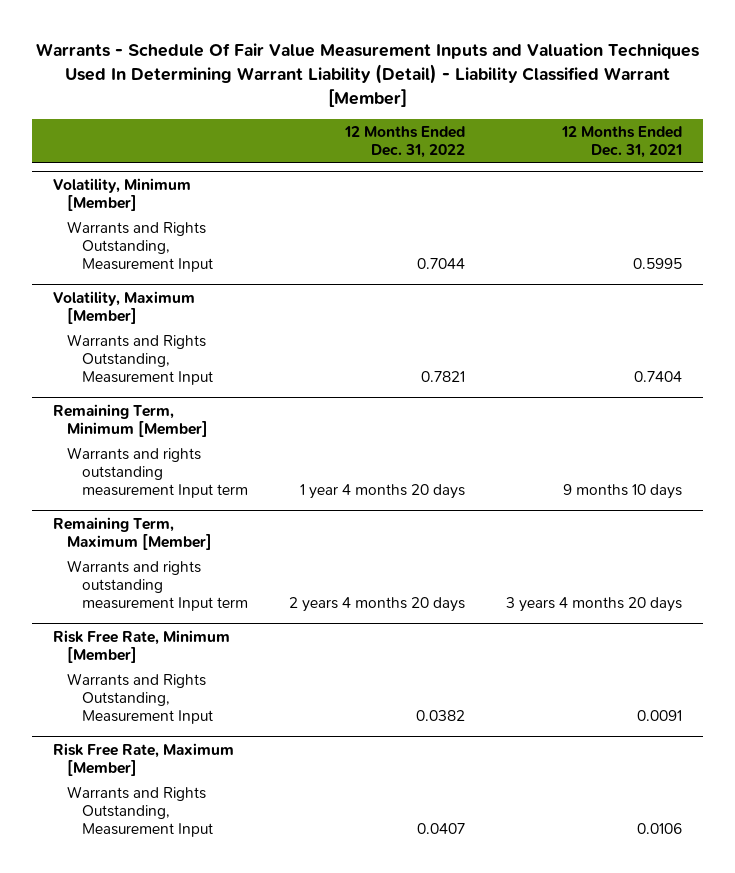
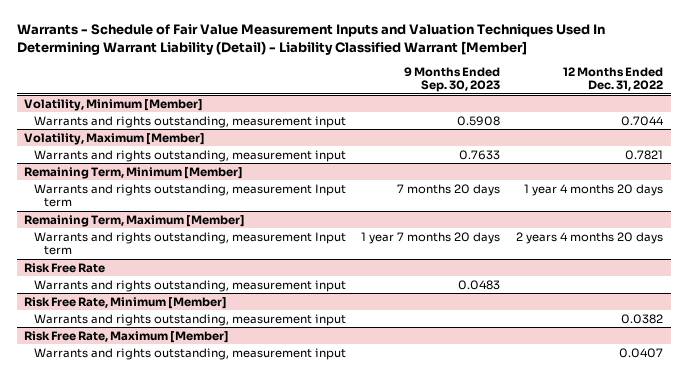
[35,43,699,107] Warrants - Schedule Of Fair Value Measurement Inputs and Valuation Techniques Used In Determining Warrant Liability (Detail) - Liability Classified Warrant [Member] -> [16,24,605,55] Warrants - Schedule of Fair Value Measurement Inputs and Valuation Techniques Used In Determining Warrant Liability (Detail) - Liability Classified Warrant [Member]
[561,126,683,158] 12 Months Ended Dec. 31, 2021 -> none
none -> [404,66,501,93] 9 Months Ended Sep. 30, 2023
[67,220,213,272] Warrants and Rights Outstanding, Measurement Input -> [33,115,346,128] Warrants and rights outstanding, measurement input
[67,333,213,385] Warrants and Rights Outstanding, Measurement Input -> [33,149,346,162] Warrants and rights outstanding, measurement input
[67,446,248,498] Warrants and rights outstanding measurement Input term -> [33,183,346,208] Warrants and rights outstanding, measurement Input term
[67,559,248,611] Warrants and rights outstanding measurement Input term -> [33,231,346,256] Warrants and rights outstanding, measurement Input term
none -> [24,262,106,273] Risk Free Rate
none -> [33,279,346,292] Warrants and rights outstanding, measurement input
[67,672,213,724] Warrants and Rights Outstanding, Measurement Input -> [33,313,346,326] Warrants and rights outstanding, measurement input
[67,785,213,837] Warrants and Rights Outstanding, Measurement Input -> [33,347,346,360] Warrants and rights outstanding, measurement input

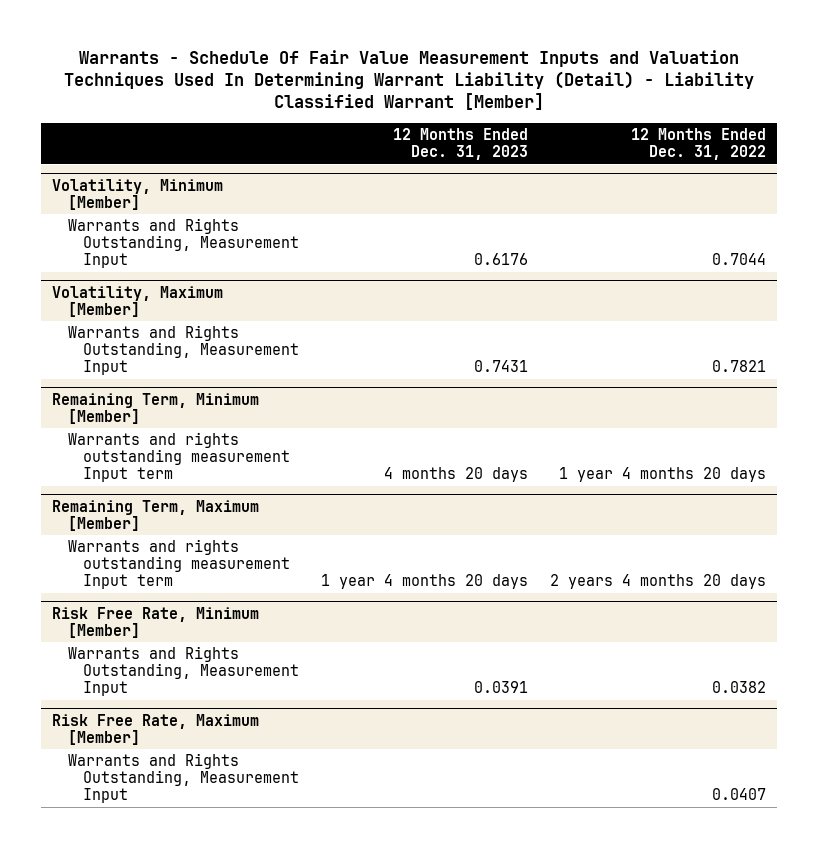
[16,24,605,55] Warrants - Schedule of Fair Value Measurement Inputs and Valuation Techniques Used In Determining Warrant Liability (Detail) - Liability Classified Warrant [Member] -> [64,49,755,111] Warrants - Schedule Of Fair Value Measurement Inputs and Valuation Techniques Used In Determining Warrant Liability (Detail) - Liability Classified Warrant [Member]
[404,66,501,93] 9 Months Ended Sep. 30, 2023 -> none
none -> [393,128,529,161] 12 Months Ended Dec. 31, 2023
[33,115,346,128] Warrants and rights outstanding, measurement input -> [67,218,300,269] Warrants and Rights Outstanding, Measurement Input
[33,149,346,162] Warrants and rights outstanding, measurement input -> [67,325,300,376] Warrants and Rights Outstanding, Measurement Input
[33,183,346,208] Warrants and rights outstanding, measurement Input term -> [67,432,291,483] Warrants and rights outstanding measurement Input term
[24,262,106,273] Risk Free Rate -> none
[33,279,346,292] Warrants and rights outstanding, measurement input -> none
[33,231,346,256] Warrants and rights outstanding, measurement Input term -> [67,539,291,590] Warrants and rights outstanding measurement Input term
[33,313,346,326] Warrants and rights outstanding, measurement input -> [67,646,300,697] Warrants and Rights Outstanding, Measurement Input
[33,347,346,360] Warrants and rights outstanding, measurement input -> [67,753,300,804] Warrants and Rights Outstanding, Measurement Input

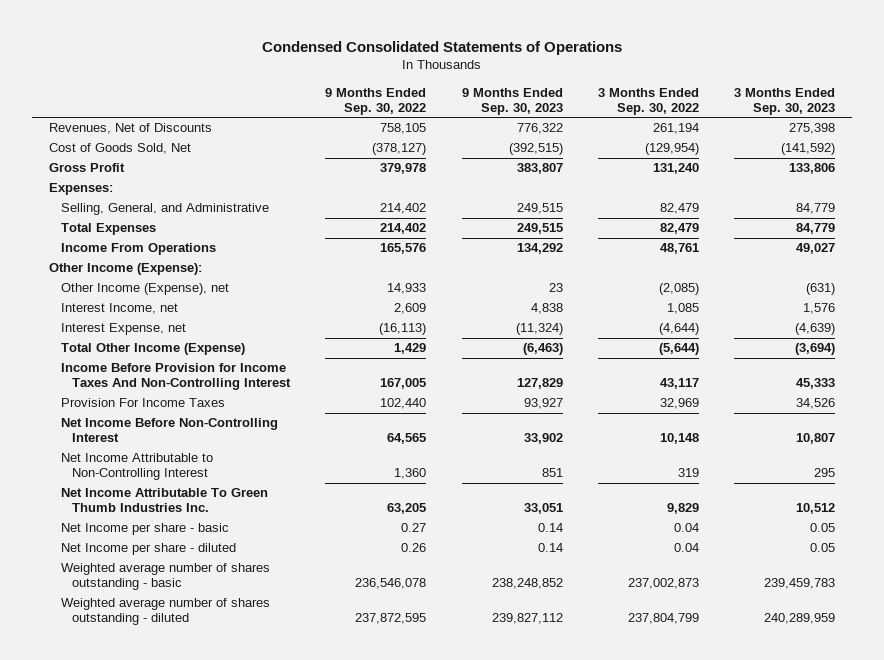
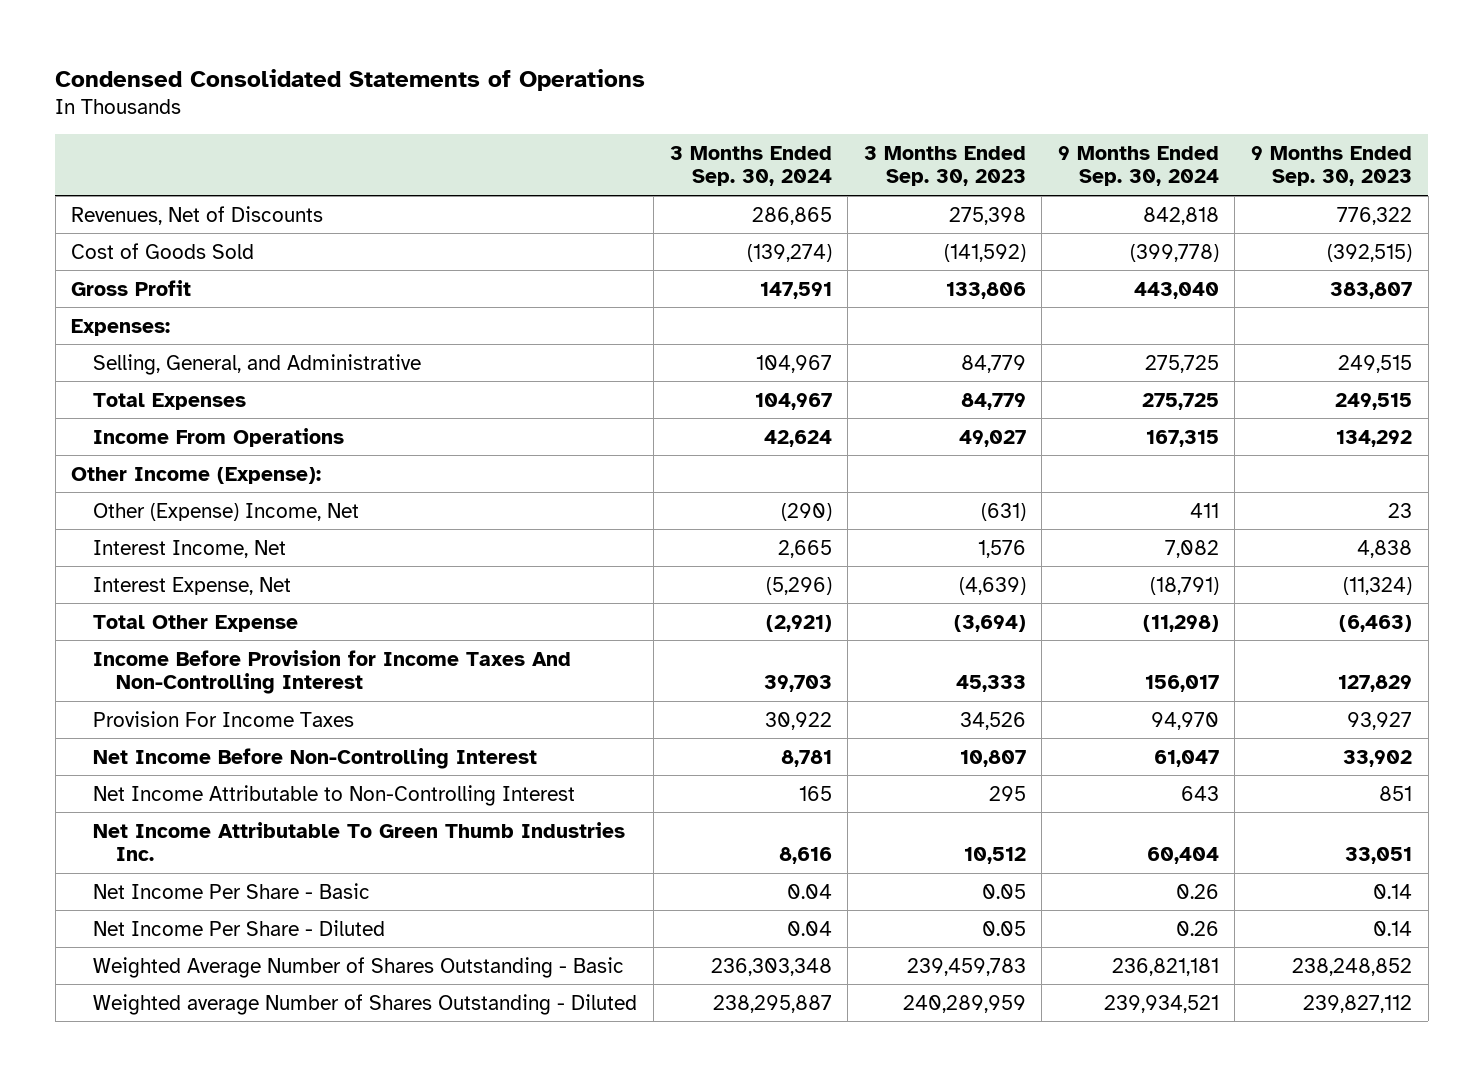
[325,87,427,115] 9 Months Ended Sep. 30, 2022 -> none
[597,87,699,115] 3 Months Ended Sep. 30, 2022 -> none
none -> [669,145,832,187] 3 Months Ended Sep. 30, 2024
none -> [1057,145,1219,187] 9 Months Ended Sep. 30, 2024
[49,143,192,155] Cost of Goods Sold, Net -> [71,242,255,259] Cost of Goods Sold
[60,283,229,296] Other Income (Expense), net -> [93,502,360,521] Other (Expense) Income, Net
[60,303,178,315] Interest Income, net -> [93,539,287,558] Interest Income, Net
[60,323,186,336] Interest Expense, net -> [93,576,292,595] Interest Expense, Net
[60,343,245,356] Total Other Income (Expense) -> [93,614,299,632] Total Other Expense
[60,523,229,536] Net Income per share - basic -> [93,882,371,899] Net Income Per Share - Basic
[60,543,236,556] Net Income per share - diluted -> [93,919,386,936] Net Income Per Share - Diluted
[60,563,270,591] Weighted average number of shares outstanding - basic -> [93,956,625,978] Weighted Average Number of Shares Outstanding - Basic
[60,598,270,626] Weighted average number of shares outstanding - diluted -> [93,993,638,1015] Weighted average Number of Shares Outstanding - Diluted

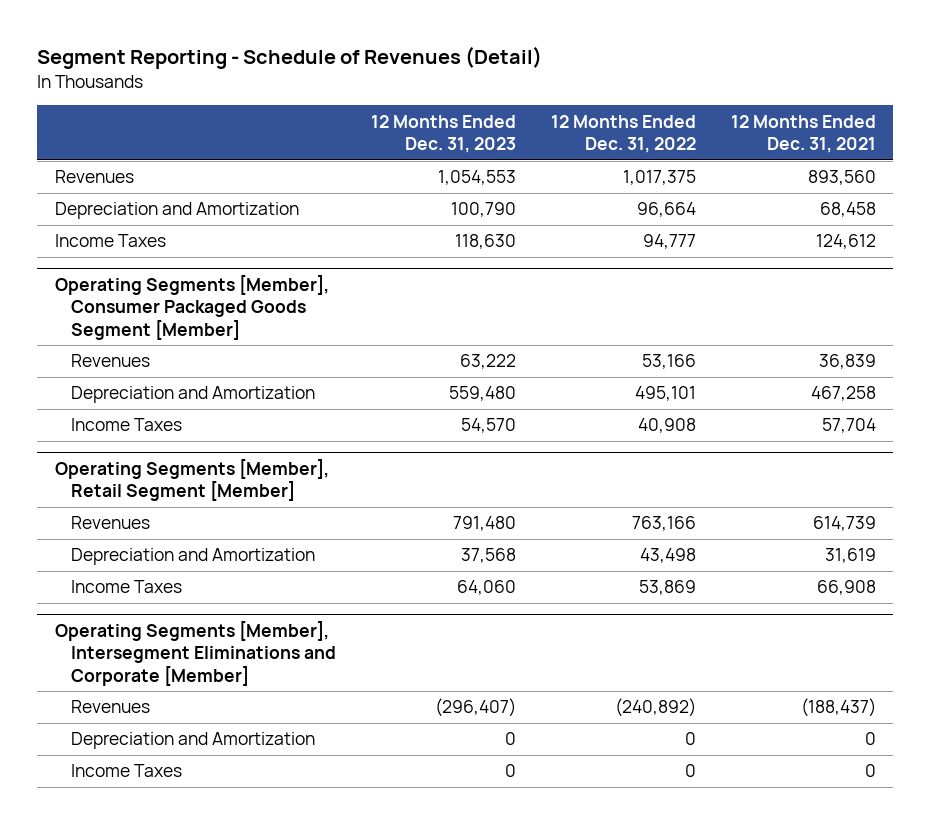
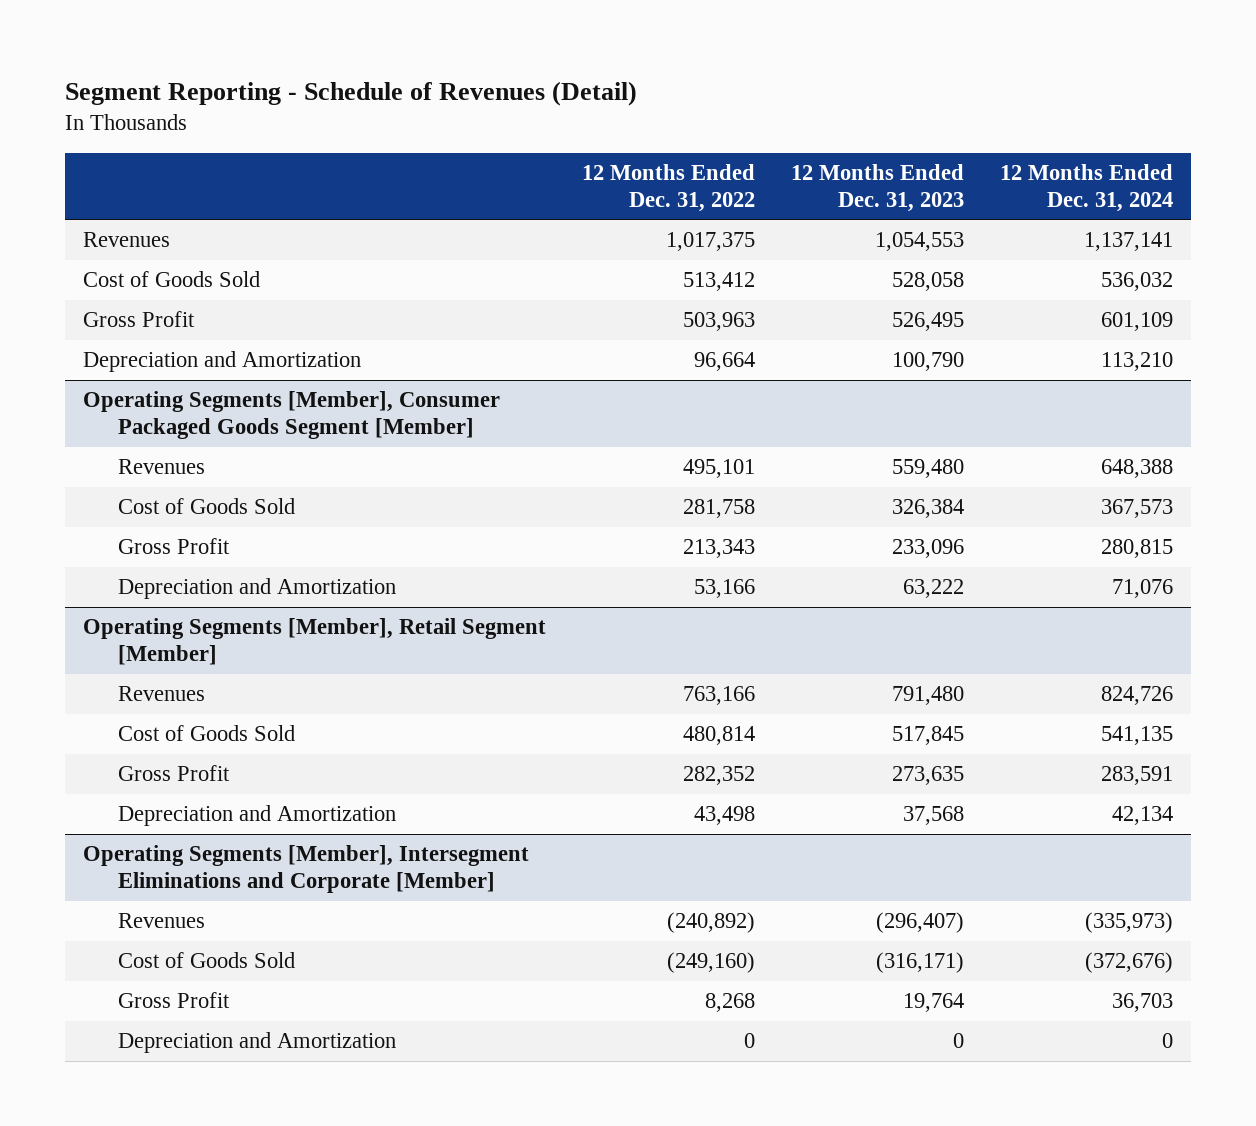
[730,114,876,154] 12 Months Ended Dec. 31, 2021 -> none
none -> [999,164,1173,212] 12 Months Ended Dec. 31, 2024
none -> [83,271,261,288] Cost of Goods Sold
none -> [83,311,196,328] Gross Profit
[54,234,166,248] Income Taxes -> none
[70,418,182,432] Income Taxes -> none
[459,354,516,370] 63,222 -> [891,459,964,479] 559,480
[641,354,696,370] 53,166 -> [682,459,755,479] 495,101
none -> [117,498,295,515] Cost of Goods Sold
none -> [117,538,230,555] Gross Profit
[448,386,516,402] 559,480 -> [902,579,964,599] 63,222
[634,386,696,402] 495,101 -> [693,579,755,599] 53,166
none -> [117,725,295,742] Cost of Goods Sold
none -> [117,765,230,782] Gross Profit
[70,580,182,594] Income Taxes -> none
none -> [117,952,295,969] Cost of Goods Sold
none -> [117,992,230,1009] Gross Profit
[70,764,182,778] Income Taxes -> none

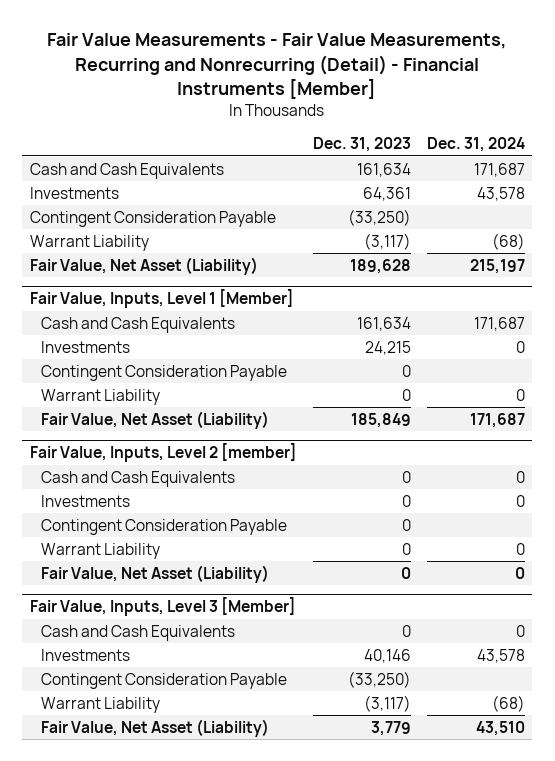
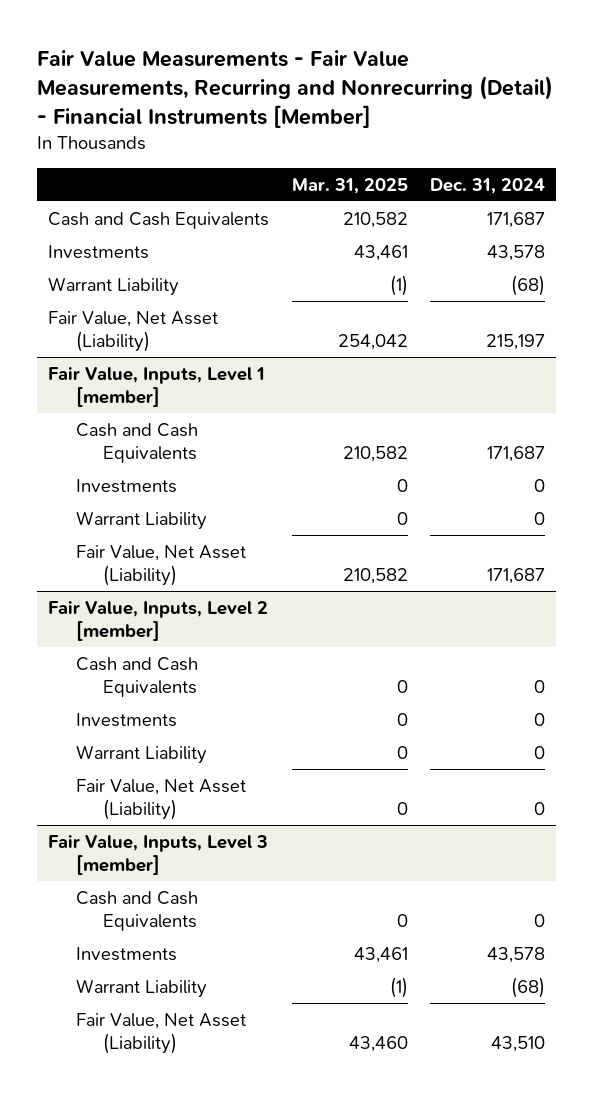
[312,137,411,153] Dec. 31, 2023 -> none
none -> [291,177,408,194] Mar. 31, 2025
[30,210,277,227] Contingent Consideration Payable -> none
[30,289,295,309] Fair Value, Inputs, Level 1 [Member] -> [48,366,266,408] Fair Value, Inputs, Level 1 [member]
[41,364,288,381] Contingent Consideration Payable -> none
[41,518,288,535] Contingent Consideration Payable -> none
[30,597,297,617] Fair Value, Inputs, Level 3 [Member] -> [48,834,269,876] Fair Value, Inputs, Level 3 [member]
[41,672,288,689] Contingent Consideration Payable -> none

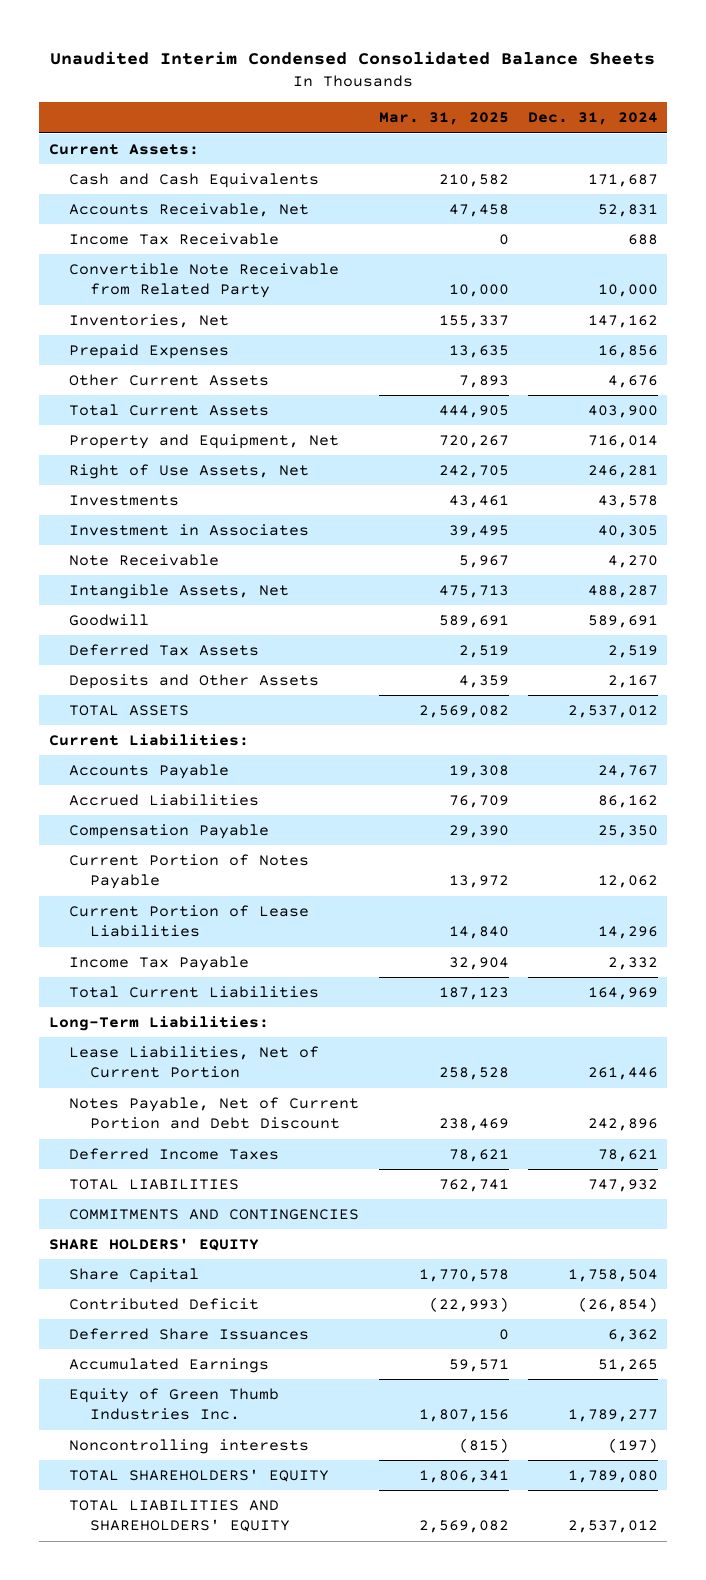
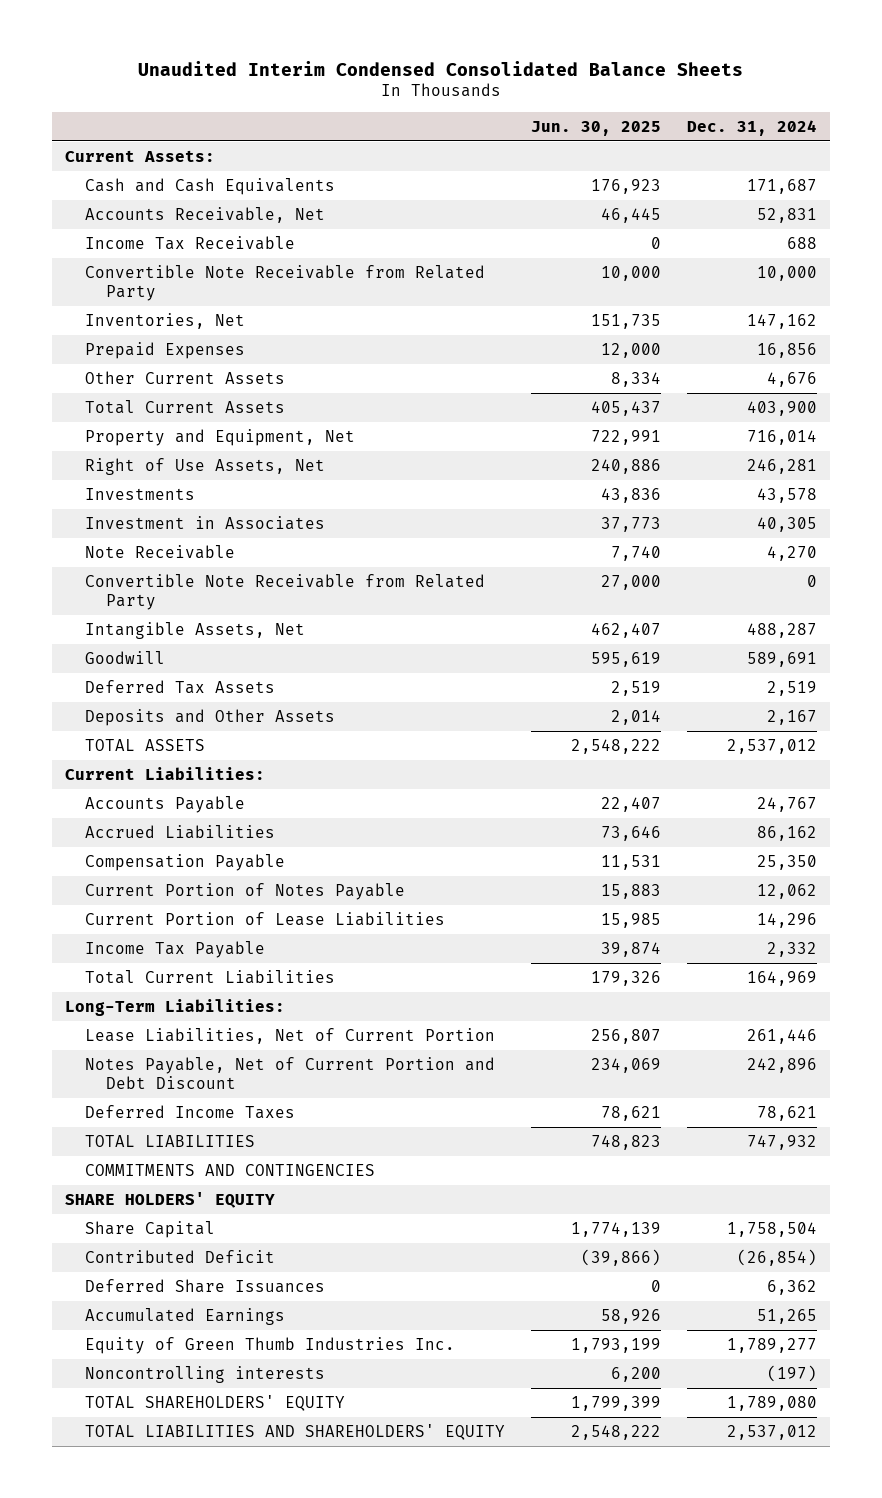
[378,112,509,126] Mar. 31, 2025 -> none
none -> [531,120,662,136] Jun. 30, 2025
none -> [85,573,486,610] Convertible Note Receivable from Related Party

